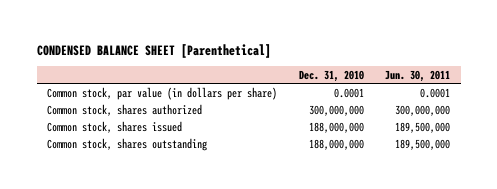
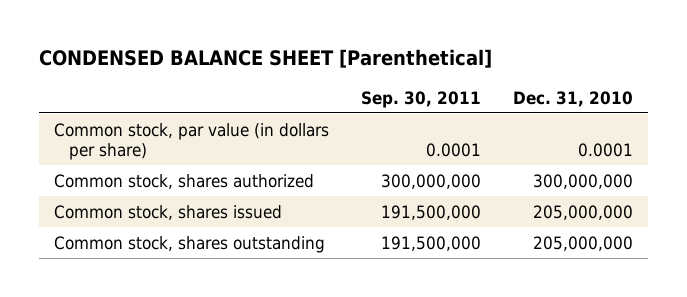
[384,69,450,82] Jun. 30, 2011 -> none
none -> [360,90,481,108] Sep. 30, 2011
[308,121,364,133] 188,000,000 -> [532,204,633,220] 205,000,000
[308,138,364,150] 188,000,000 -> [532,235,633,251] 205,000,000

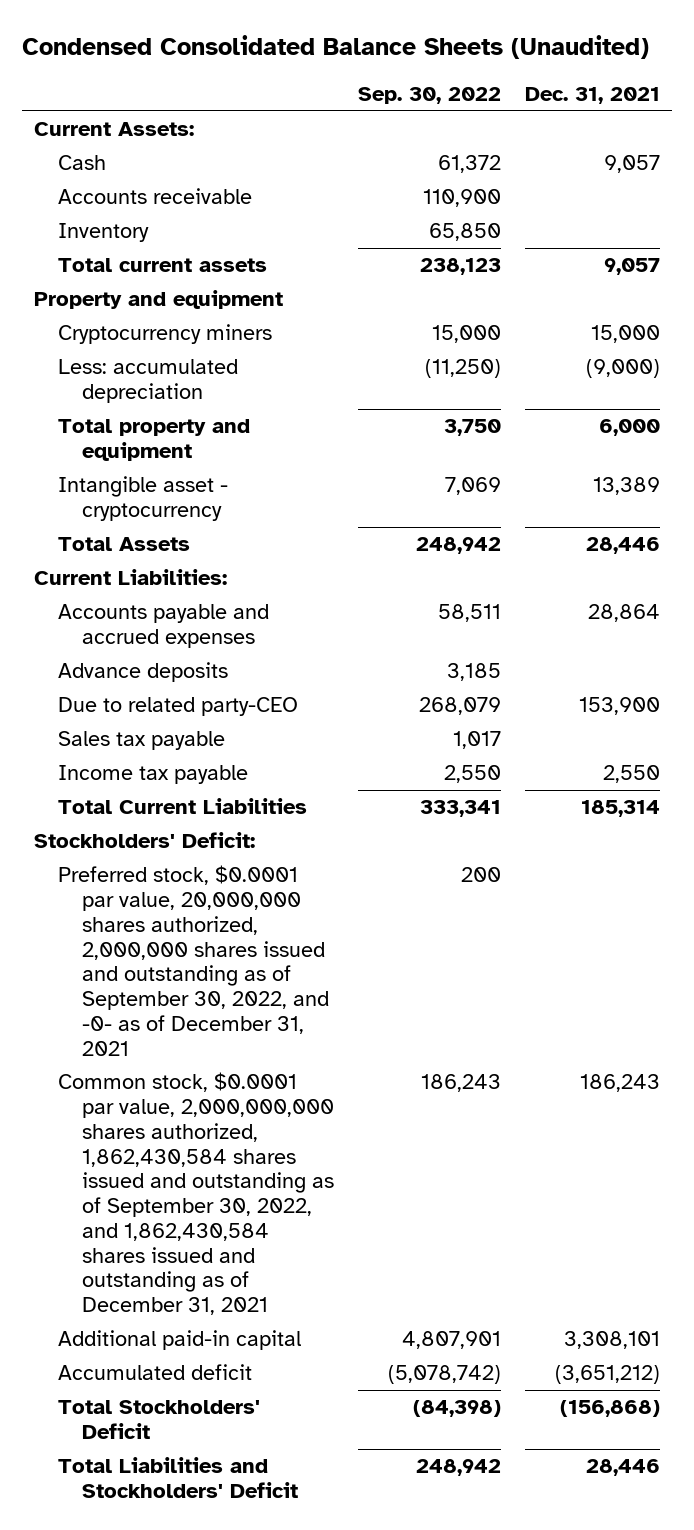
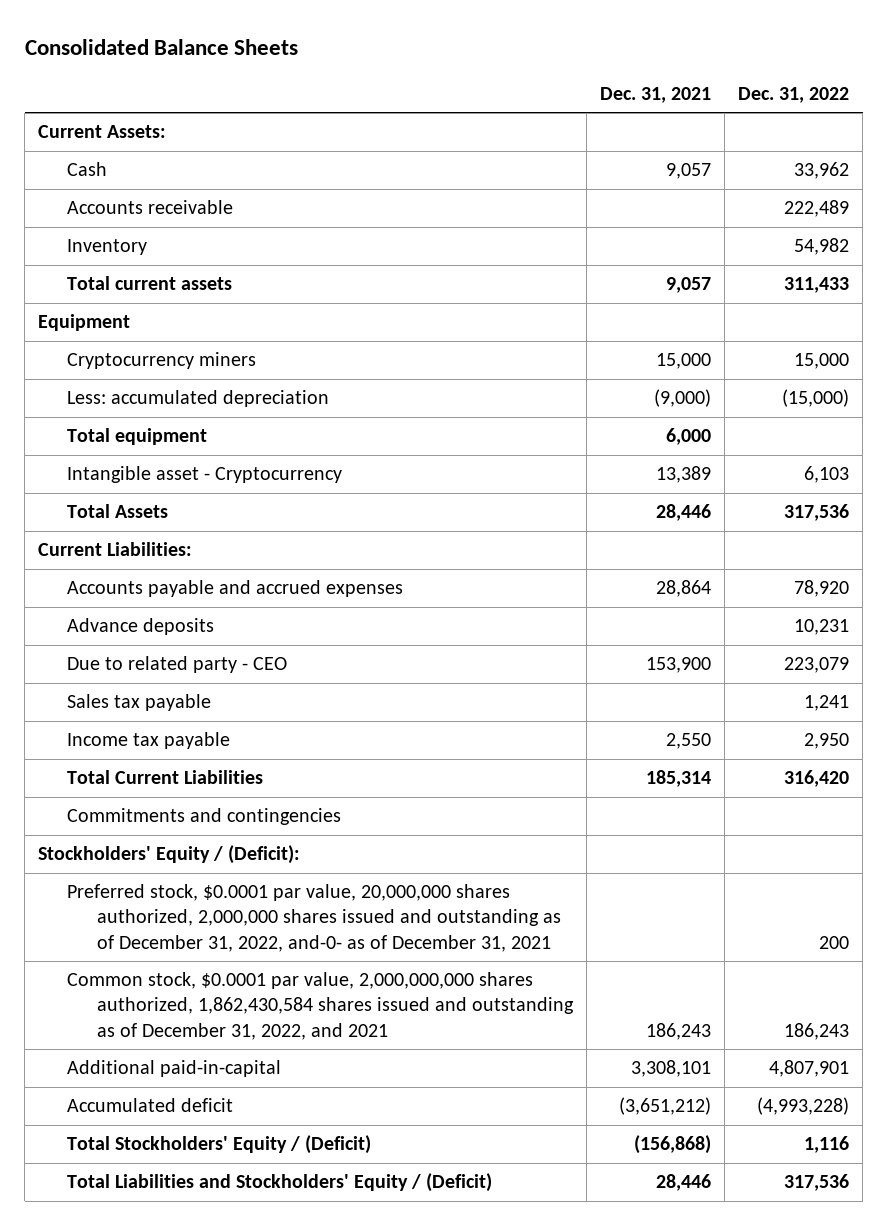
[22,35,650,60] Condensed Consolidated Balance Sheets (Unaudited) -> [24,39,298,56] Consolidated Balance Sheets
[357,87,501,105] Sep. 30, 2022 -> none
none -> [738,86,850,103] Dec. 31, 2022
[34,290,284,310] Property and equipment -> [38,314,131,332] Equipment
[57,419,250,462] Total property and equipment -> [67,428,208,446] Total equipment
[57,476,228,522] Intangible asset - cryptocurrency -> [67,466,343,484] Intangible asset - Cryptocurrency
[57,697,298,717] Due to related party-CEO -> [67,656,288,674] Due to related party - CEO
none -> [67,808,342,826] Commitments and contingencies
[34,832,256,849] Stockholders' Deficit: -> [38,845,301,865] Stockholders' Equity / (Deficit):
[57,865,329,1056] Preferred stock, $0.0001 par value, 20,000,000 shares authorized, 2,000,000 shares issued and outstanding as of September 30, 2022, and -0- as of December 31, 2021 -> [67,884,561,952] Preferred stock, $0.0001 par value, 20,000,000 shares authorized, 2,000,000 shares issued and outstanding as of December 31, 2022, and-0- as of December 31, 2021
[57,1072,334,1316] Common stock, $0.0001 par value, 2,000,000,000 shares authorized, 1,862,430,584 shares issued and outstanding as of September 30, 2022, and 1,862,430,584 shares issued and outstanding as of December 31, 2021 -> [67,972,574,1040] Common stock, $0.0001 par value, 2,000,000,000 shares authorized, 1,862,430,584 shares issued and outstanding as of December 31, 2022, and 2021
[57,1330,301,1351] Additional paid-in capital -> [67,1060,282,1078] Additional paid-in-capital
[57,1400,260,1440] Total Stockholders' Deficit -> [67,1135,372,1155] Total Stockholders' Equity / (Deficit)
[57,1457,298,1499] Total Liabilities and Stockholders' Deficit -> [67,1173,493,1193] Total Liabilities and Stockholders' Equity / (Deficit)

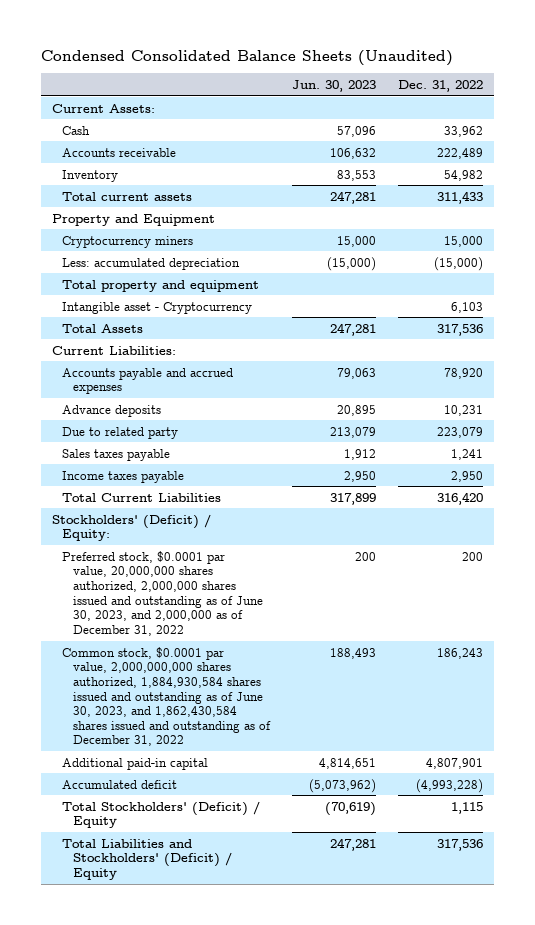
[24,39,298,56] Consolidated Balance Sheets -> [40,49,453,66] Condensed Consolidated Balance Sheets (Unaudited)
[599,86,711,103] Dec. 31, 2021 -> none
none -> [291,79,376,92] Jun. 30, 2023
[38,314,131,332] Equipment -> [51,213,215,226] Property and Equipment
[67,428,208,446] Total equipment -> [62,279,260,292] Total property and equipment
[67,656,288,674] Due to related party - CEO -> [62,426,179,439] Due to related party
[67,694,212,712] Sales tax payable -> [62,448,171,461] Sales taxes payable
[67,732,231,750] Income tax payable -> [62,470,185,483] Income taxes payable
[67,808,342,826] Commitments and contingencies -> none
[38,845,301,865] Stockholders' Equity / (Deficit): -> [51,513,211,542] Stockholders' (Deficit) / Equity:
[67,884,561,952] Preferred stock, $0.0001 par value, 20,000,000 shares authorized, 2,000,000 shares issued and outstanding as of December 31, 2022, and-0- as of December 31, 2021 -> [62,550,263,636] Preferred stock, $0.0001 par value, 20,000,000 shares authorized, 2,000,000 shares issued and outstanding as of June 30, 2023, and 2,000,000 as of December 31, 2022
[67,972,574,1040] Common stock, $0.0001 par value, 2,000,000,000 shares authorized, 1,862,430,584 shares issued and outstanding as of December 31, 2022, and 2021 -> [62,646,271,747] Common stock, $0.0001 par value, 2,000,000,000 shares authorized, 1,884,930,584 shares issued and outstanding as of June 30, 2023, and 1,862,430,584 shares issued and outstanding as of December 31, 2022
[67,1060,282,1078] Additional paid-in-capital -> [62,757,209,770] Additional paid-in capital
[67,1135,372,1155] Total Stockholders' Equity / (Deficit) -> [62,800,261,829] Total Stockholders' (Deficit) / Equity
[804,1136,850,1154] 1,116 -> [450,801,483,814] 1,115
[67,1173,493,1193] Total Liabilities and Stockholders' Equity / (Deficit) -> [62,838,232,880] Total Liabilities and Stockholders' (Deficit) / Equity

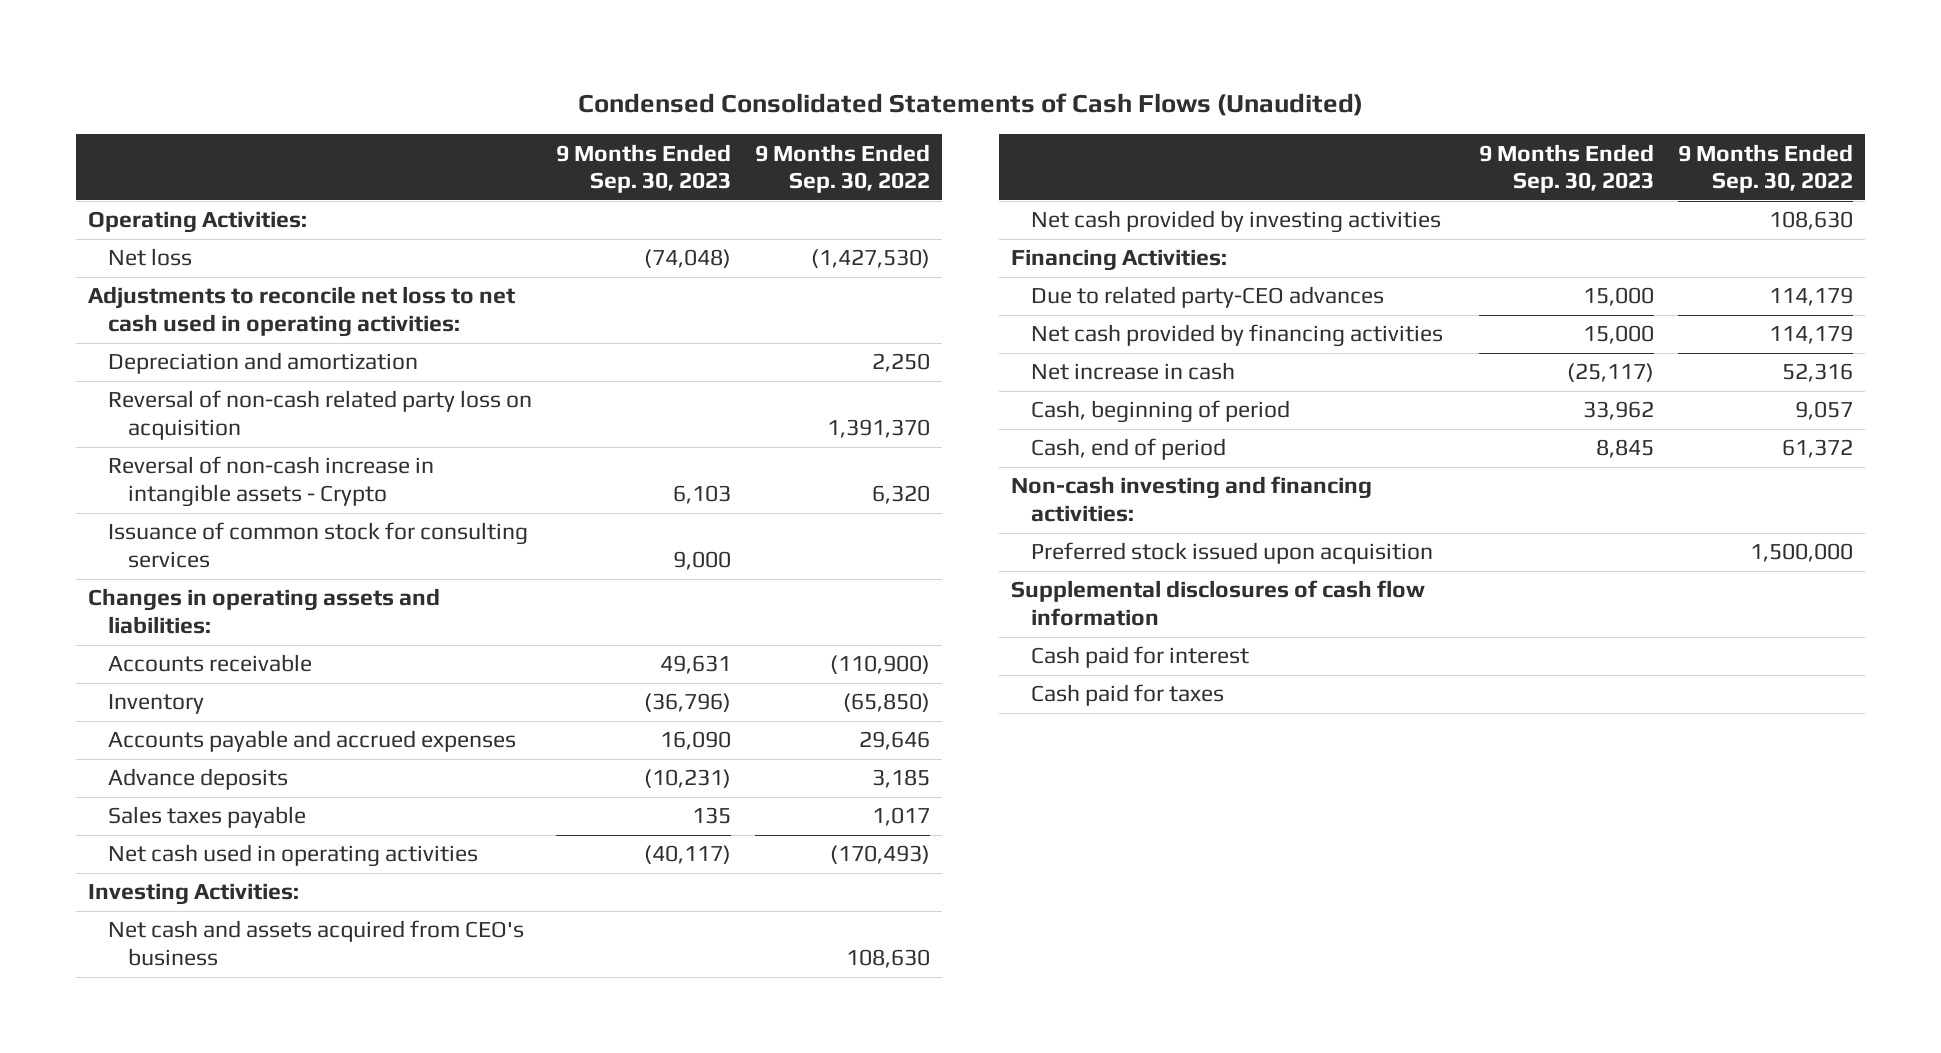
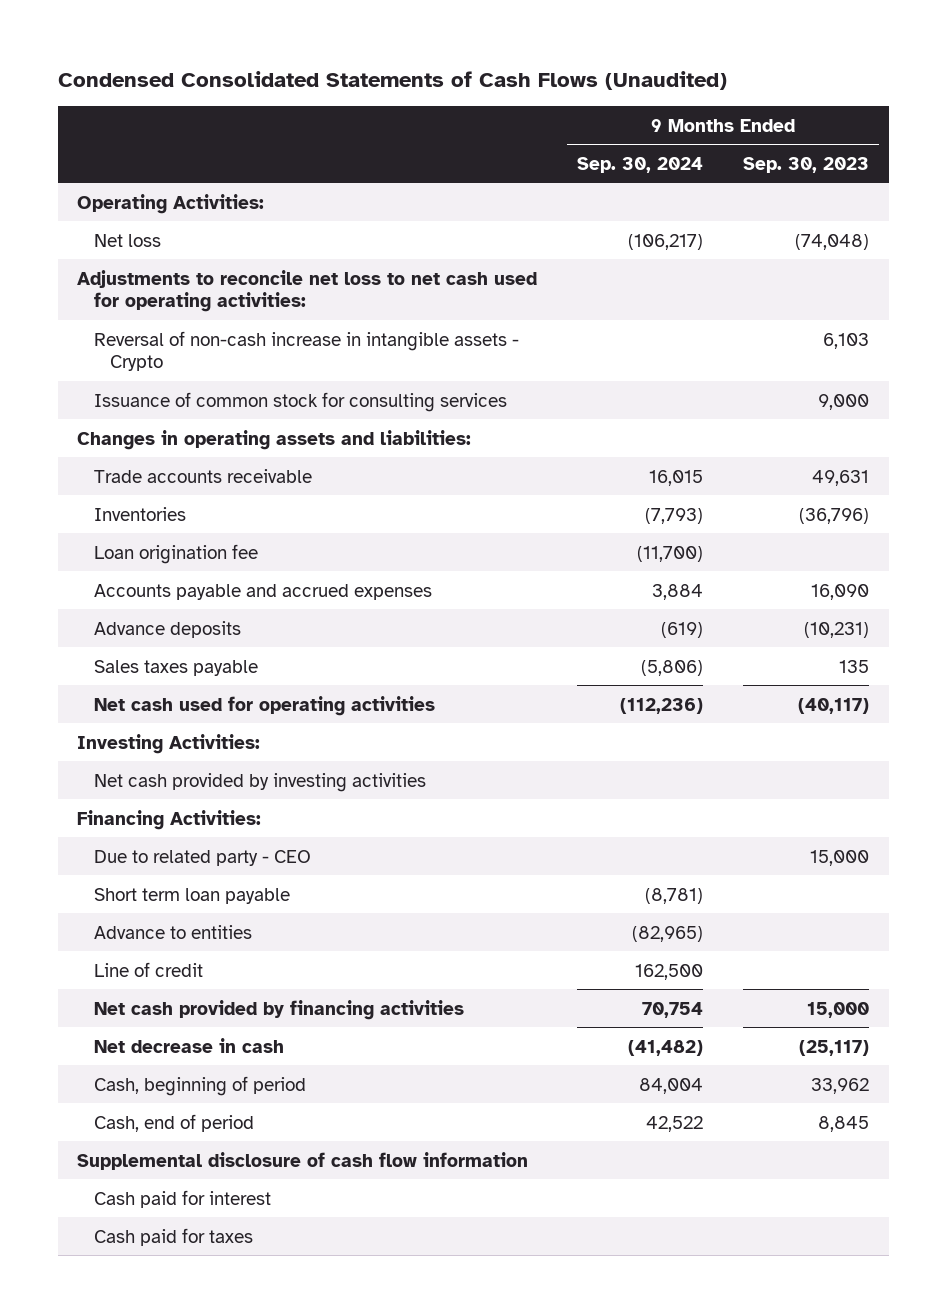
[755,143,931,194] 9 Months Ended Sep. 30, 2022 -> none
none -> [577,156,704,173] Sep. 30, 2024
[108,352,419,375] Depreciation and amortization -> none
[108,390,533,441] Reversal of non-cash related party loss on acquisition -> none
[88,286,516,338] Adjustments to reconcile net loss to net cash used in operating activities: -> [77,269,538,313] Adjustments to reconcile net loss to net cash used for operating activities:
[108,654,313,673] Accounts receivable -> [93,468,312,483] Trade accounts receivable
[108,694,205,715] Inventory -> [93,506,186,521] Inventories
none -> [93,543,258,564] Loan origination fee
[108,844,479,868] Net cash used in operating activities -> [93,695,435,716] Net cash used for operating activities
[108,920,525,967] Net cash and assets acquired from CEO's business -> none
[1030,286,1384,309] Due to related party-CEO advances -> [93,849,311,866] Due to related party - CEO
none -> [93,887,290,904] Short term loan payable
none -> [93,924,252,939] Advance to entities
none -> [93,961,203,977] Line of credit
[1030,362,1235,381] Net increase in cash -> [93,1037,284,1053] Net decrease in cash
[1011,476,1373,523] Non-cash investing and financing activities: -> none
[1030,542,1433,565] Preferred stock issued upon acquisition -> none
[1011,580,1426,627] Supplemental disclosures of cash flow information -> [77,1151,529,1170] Supplemental disclosure of cash flow information

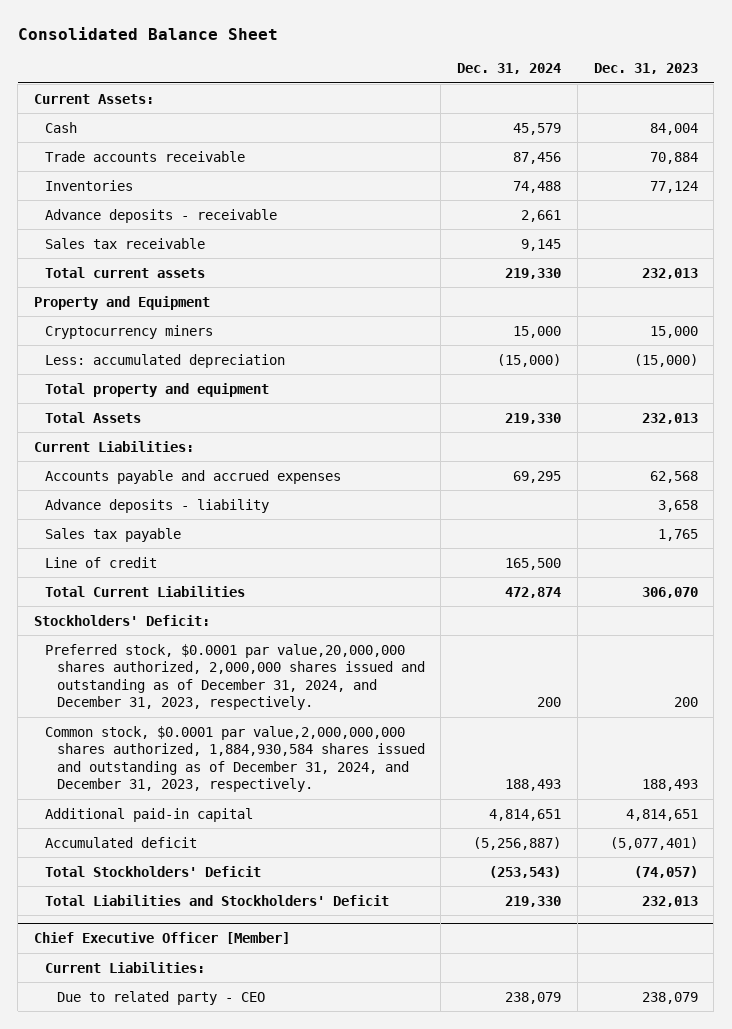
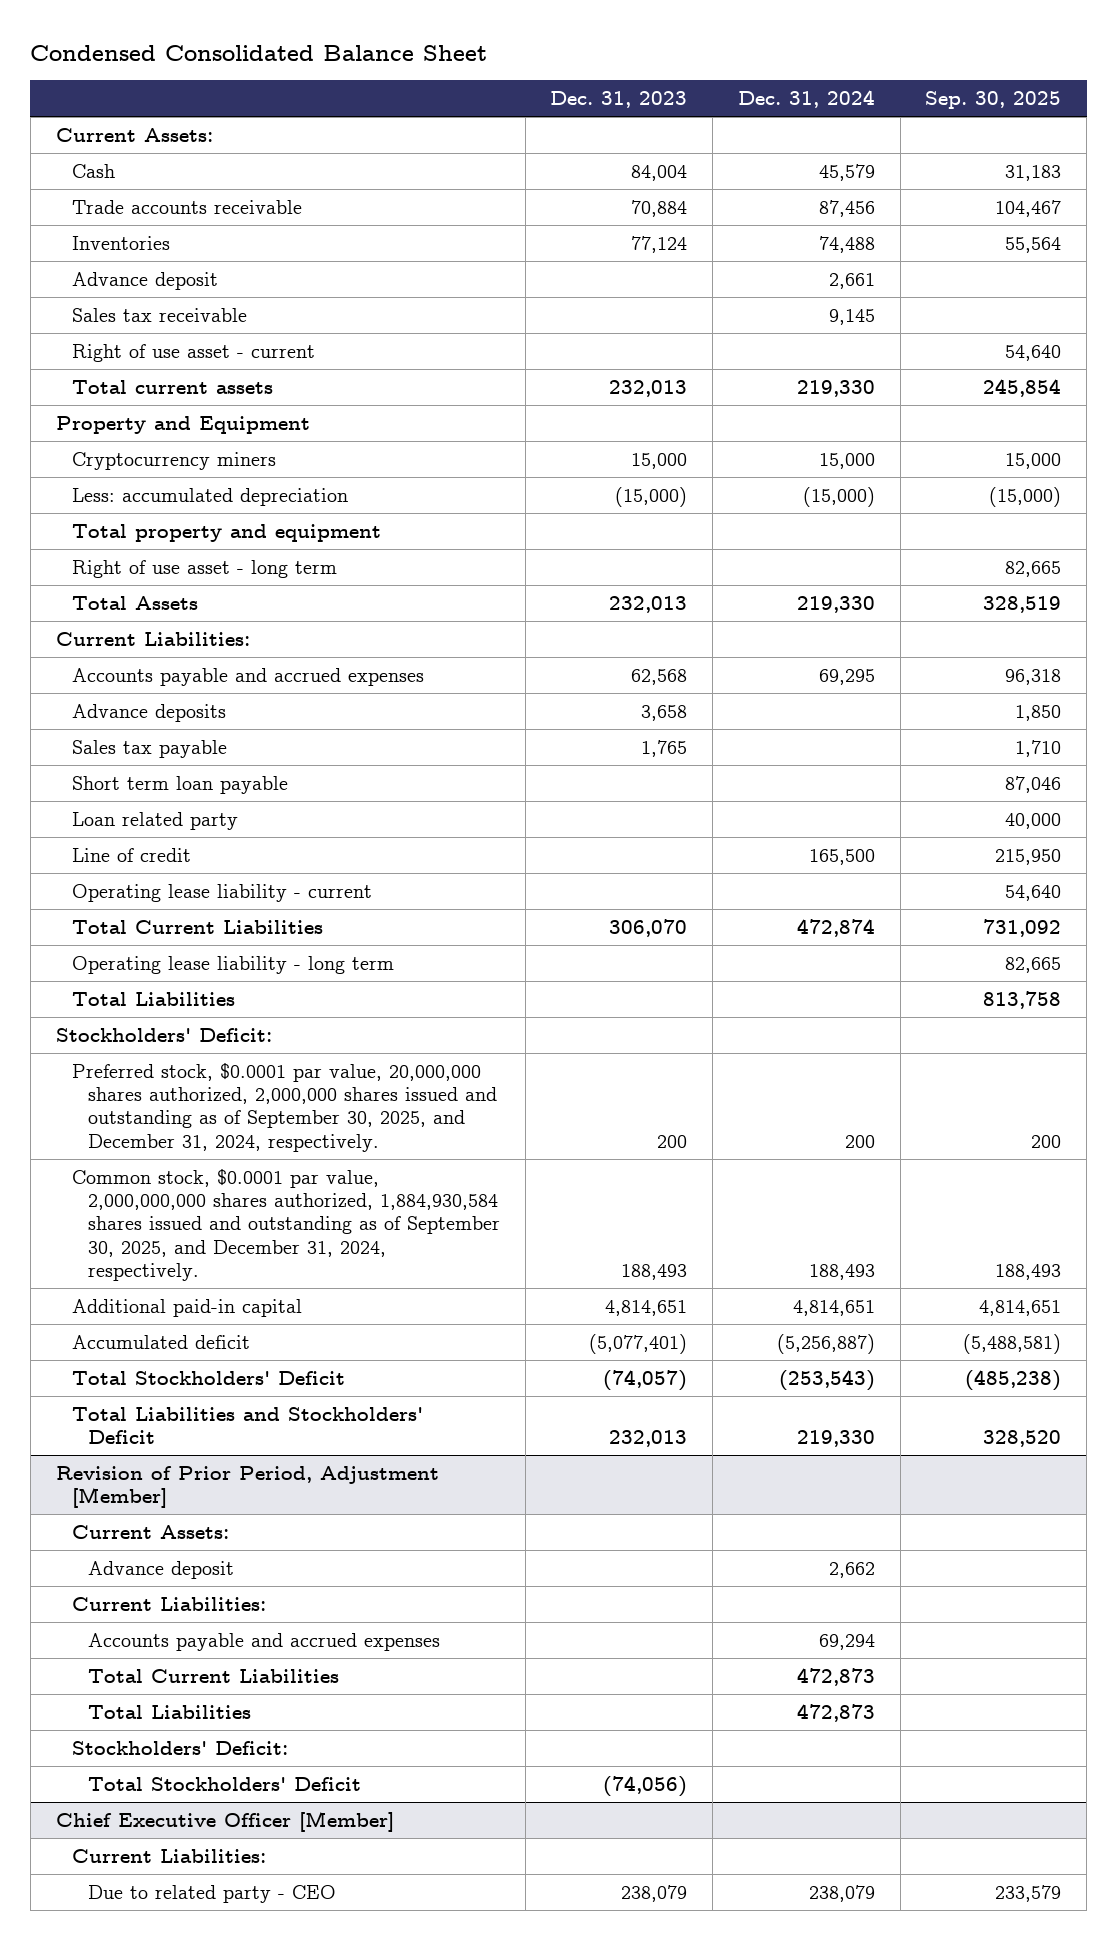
[17,26,278,40] Consolidated Balance Sheet -> [30,44,488,61] Condensed Consolidated Balance Sheet
none -> [925,90,1062,109] Sep. 30, 2025
[45,208,278,223] Advance deposits - receivable -> [71,271,218,290] Advance deposit
none -> [71,343,315,362] Right of use asset - current
none -> [71,559,337,578] Right of use asset - long term
[45,498,270,513] Advance deposits - liability -> [71,703,226,722] Advance deposits
none -> [71,775,288,794] Short term loan payable
none -> [71,811,238,830] Loan related party
none -> [71,883,372,902] Operating lease liability - current
none -> [71,955,394,974] Operating lease liability - long term
none -> [71,991,235,1006] Total Liabilities
[45,643,425,711] Preferred stock, $0.0001 par value,20,000,000 shares authorized, 2,000,000 shares issued and outstanding as of December 31, 2024, and December 31, 2023, respectively. -> [71,1062,497,1152] Preferred stock, $0.0001 par value, 20,000,000 shares authorized, 2,000,000 shares issued and outstanding as of September 30, 2025, and December 31, 2024, respectively.
[45,725,425,793] Common stock, $0.0001 par value,2,000,000,000 shares authorized, 1,884,930,584 shares issued and outstanding as of December 31, 2024, and December 31, 2023, respectively. -> [71,1168,500,1282] Common stock, $0.0001 par value, 2,000,000,000 shares authorized, 1,884,930,584 shares issued and outstanding as of September 30, 2025, and December 31, 2024, respectively.
none -> [55,1465,439,1509] Revision of Prior Period, Adjustment [Member]
none -> [71,1524,229,1539] Current Assets:
none -> [87,1560,234,1579] Advance deposit
none -> [71,1596,266,1611] Current Liabilities:
none -> [87,1632,440,1651] Accounts payable and accrued expenses
none -> [87,1668,339,1683] Total Current Liabilities
none -> [87,1704,251,1719] Total Liabilities
none -> [71,1740,288,1755] Stockholders' Deficit:
none -> [87,1776,361,1791] Total Stockholders' Deficit

